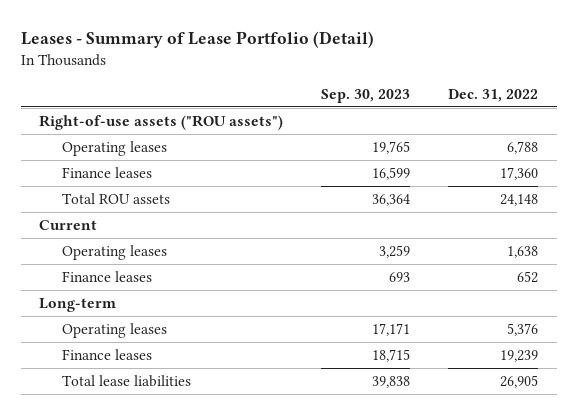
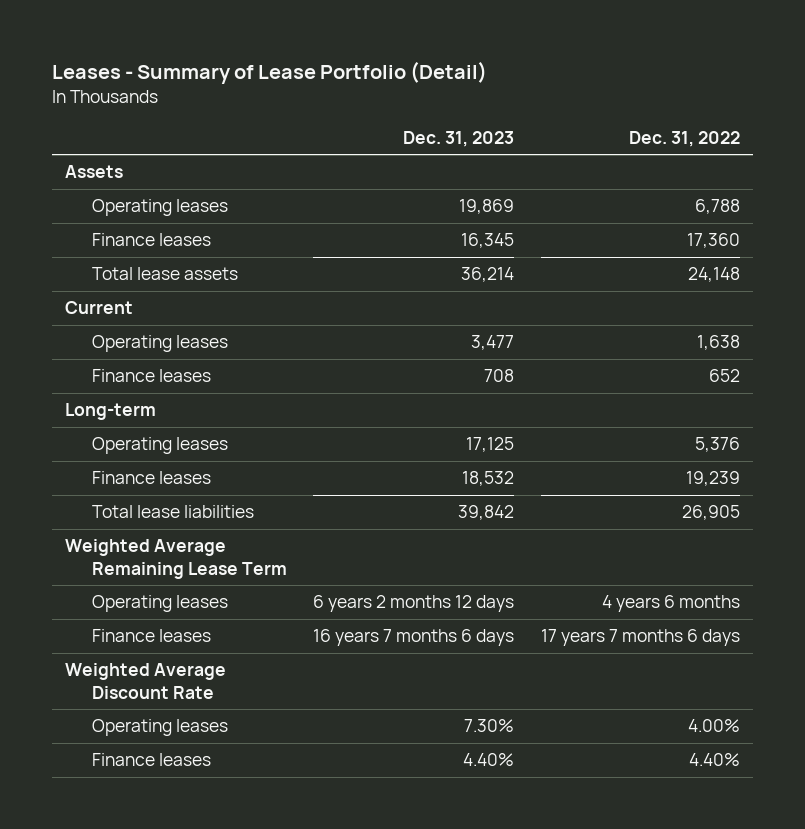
[321,88,411,103] Sep. 30, 2023 -> none
none -> [403,130,515,147] Dec. 31, 2023
[39,114,284,130] Right-of-use assets ("ROU assets") -> [65,165,124,179] Assets
[61,192,170,204] Total ROU assets -> [92,267,239,281] Total lease assets
none -> [65,539,288,579] Weighted Average Remaining Lease Term
none -> [92,595,229,613] Operating leases
none -> [92,629,212,643] Finance leases
none -> [65,663,227,699] Weighted Average Discount Rate
none -> [92,719,229,737] Operating leases
none -> [92,753,212,767] Finance leases

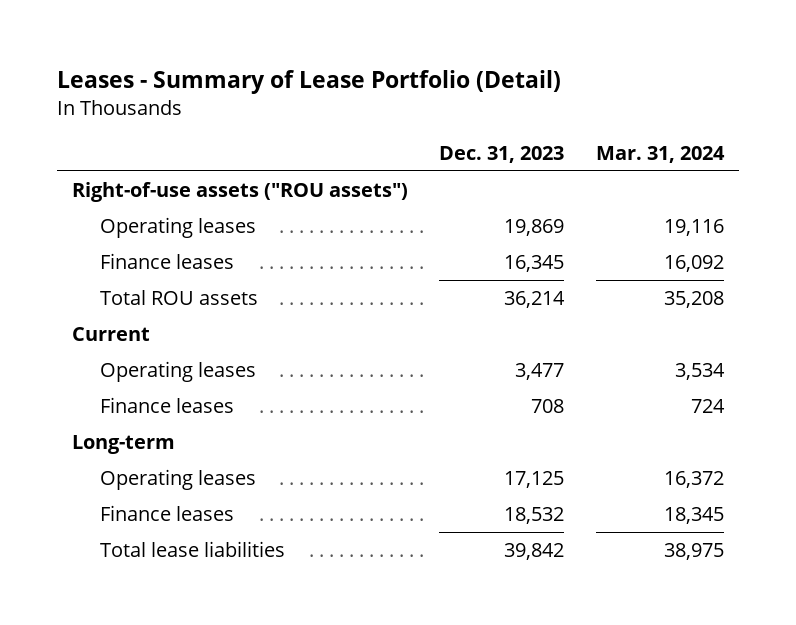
[628,130,740,147] Dec. 31, 2022 -> none
none -> [595,145,725,163] Mar. 31, 2024
[65,165,124,179] Assets -> [72,181,409,202] Right-of-use assets ("ROU assets")
[92,267,239,281] Total lease assets -> [99,289,258,305] Total ROU assets
[65,539,288,579] Weighted Average Remaining Lease Term -> none
[92,595,229,613] Operating leases -> none
[92,629,212,643] Finance leases -> none
[65,663,227,699] Weighted Average Discount Rate -> none
[92,719,229,737] Operating leases -> none
[92,753,212,767] Finance leases -> none

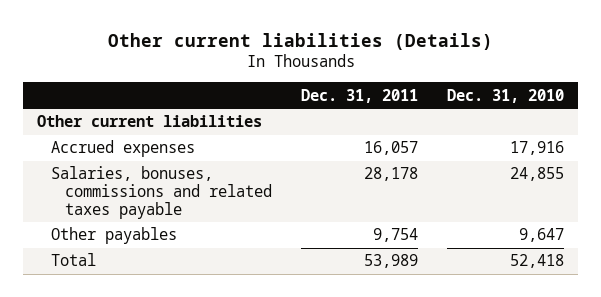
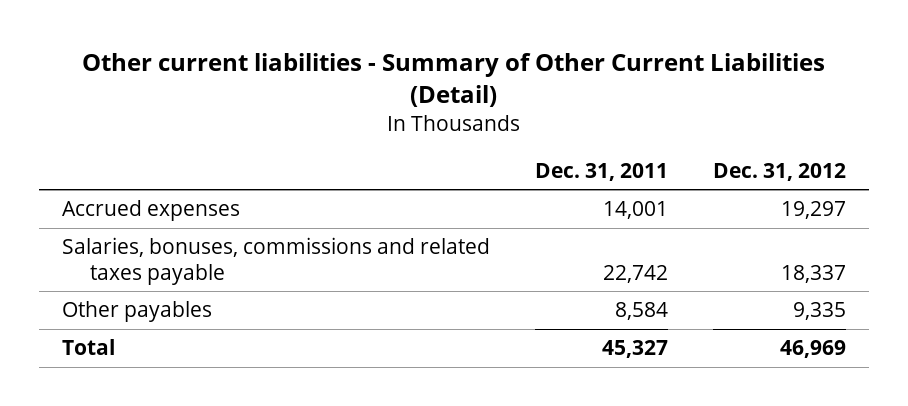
[107,32,493,50] Other current liabilities (Details) -> [82,53,826,108] Other current liabilities - Summary of Other Current Liabilities (Detail)
[446,88,564,103] Dec. 31, 2010 -> none
none -> [713,162,847,181] Dec. 31, 2012
[37,115,263,128] Other current liabilities -> none
[363,141,418,156] 16,057 -> [603,201,669,220] 14,001
[363,167,418,182] 28,178 -> [603,264,669,283] 22,742
[372,228,418,243] 9,754 -> [615,302,669,321] 8,584
[363,254,418,269] 53,989 -> [602,340,669,359] 45,327

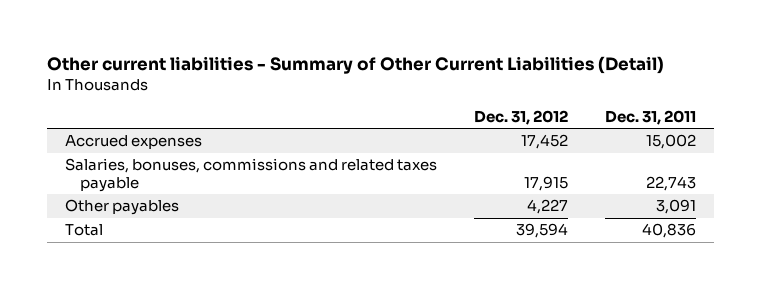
[603,201,669,220] 14,001 -> [645,134,696,150] 15,002
[781,201,847,220] 19,297 -> [520,134,568,150] 17,452
[603,264,669,283] 22,742 -> [645,175,696,191] 22,743
[781,264,847,283] 18,337 -> [523,175,568,191] 17,915
[615,302,669,321] 8,584 -> [655,199,696,215] 3,091
[793,302,847,321] 9,335 -> [526,199,568,215] 4,227
[602,340,669,359] 45,327 -> [641,223,696,239] 40,836
[780,340,847,359] 46,969 -> [515,223,568,239] 39,594

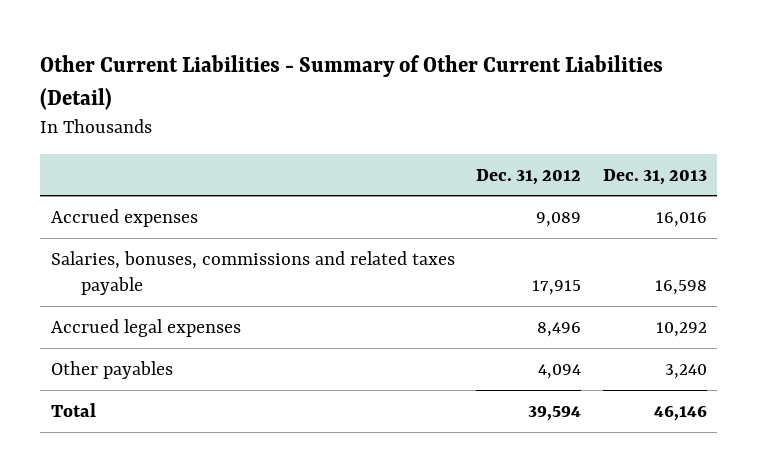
[46,55,664,74] Other current liabilities - Summary of Other Current Liabilities (Detail) -> [39,55,663,110] Other Current Liabilities - Summary of Other Current Liabilities (Detail)
[604,109,696,125] Dec. 31, 2011 -> none
none -> [602,168,707,185] Dec. 31, 2013
[520,134,568,150] 17,452 -> [536,211,582,227] 9,089
none -> [50,318,241,337] Accrued legal expenses
[526,199,568,215] 4,227 -> [538,363,582,379] 4,094

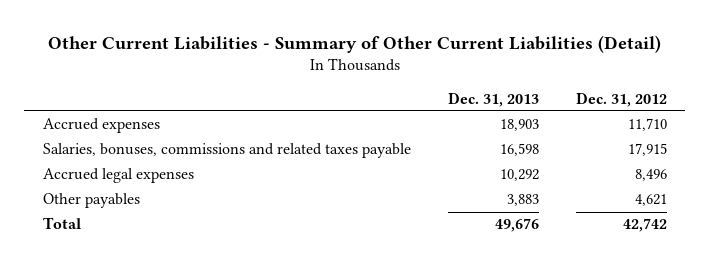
[536,211,582,227] 9,089 -> [627,118,667,132] 11,710
[655,211,707,227] 16,016 -> [499,119,539,132] 18,903
[538,363,582,379] 4,094 -> [634,194,667,207] 4,621
[664,363,707,379] 3,240 -> [506,194,539,207] 3,883
[528,405,582,421] 39,594 -> [622,218,667,233] 42,742
[653,405,707,421] 46,146 -> [494,218,539,233] 49,676

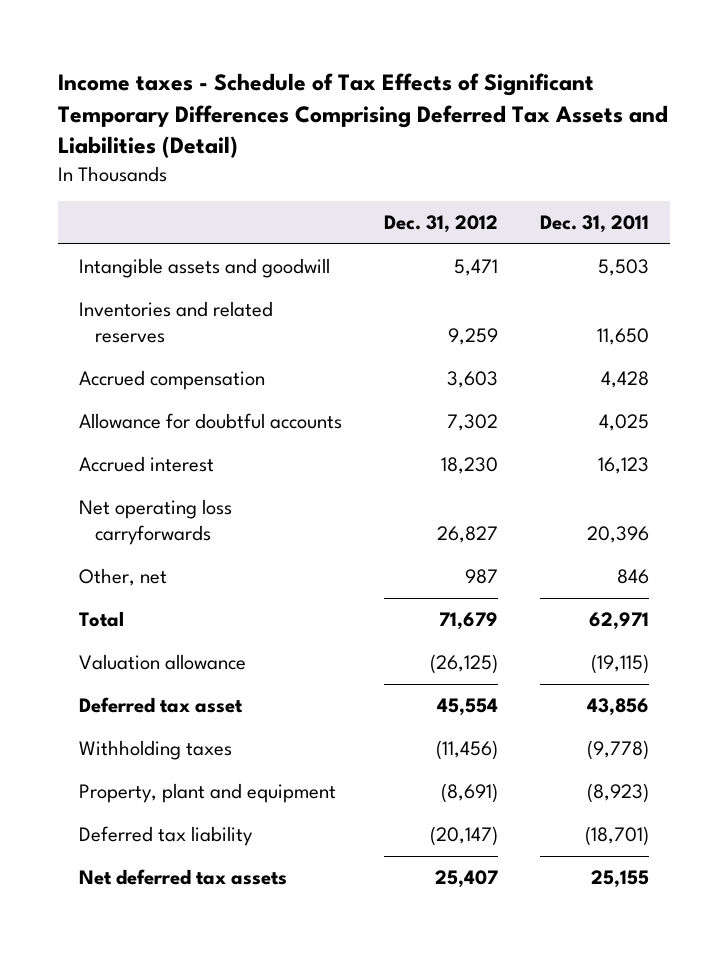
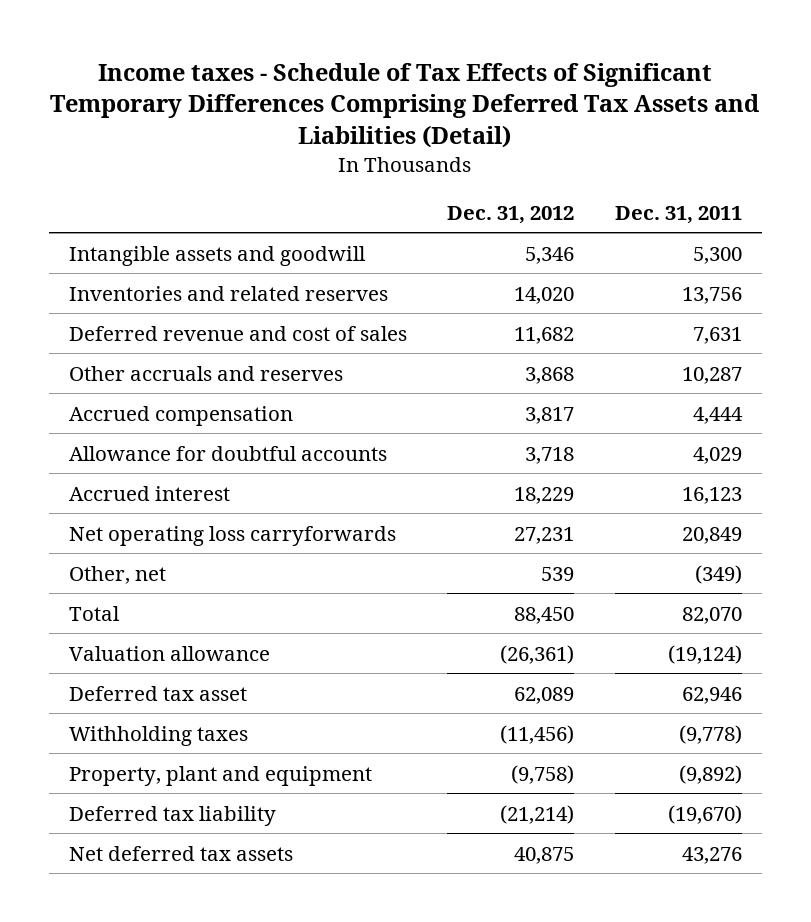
[453,259,498,277] 5,471 -> [525,246,575,264] 5,346
[597,259,649,277] 5,503 -> [692,246,742,264] 5,300
[447,328,498,346] 9,259 -> [514,286,575,304] 14,020
[596,328,649,346] 11,650 -> [681,286,742,304] 13,756
none -> [69,325,408,341] Deferred revenue and cost of sales
none -> [69,365,344,381] Other accruals and reserves
[446,371,498,389] 3,603 -> [525,406,575,424] 3,817
[600,371,649,389] 4,428 -> [692,406,743,424] 4,444
[446,414,498,432] 7,302 -> [525,446,575,464] 3,718
[598,414,649,432] 4,025 -> [692,446,742,464] 4,029
[440,457,498,475] 18,230 -> [514,486,575,504] 18,229
[436,526,498,544] 26,827 -> [514,526,575,544] 27,231
[586,526,649,544] 20,396 -> [681,526,742,544] 20,849
[464,569,498,585] 987 -> [541,566,575,581] 539
[616,569,649,585] 846 -> [694,564,742,584] (349)
[438,612,498,631] 71,679 -> [514,606,575,624] 88,450
[588,612,649,631] 62,971 -> [681,606,742,624] 82,070
[429,654,498,675] (26,125) -> [500,644,575,664] (26,361)
[590,654,649,675] (19,115) -> [667,644,742,664] (19,124)
[436,698,498,717] 45,554 -> [514,686,575,704] 62,089
[586,698,649,717] 43,856 -> [681,686,742,704] 62,946
[440,783,498,804] (8,691) -> [511,764,575,784] (9,758)
[586,783,649,804] (8,923) -> [678,764,742,784] (9,892)
[429,826,498,847] (20,147) -> [500,804,575,824] (21,214)
[584,826,649,847] (18,701) -> [667,804,742,824] (19,670)
[434,870,498,889] 25,407 -> [514,846,575,864] 40,875
[590,870,649,889] 25,155 -> [681,846,742,864] 43,276

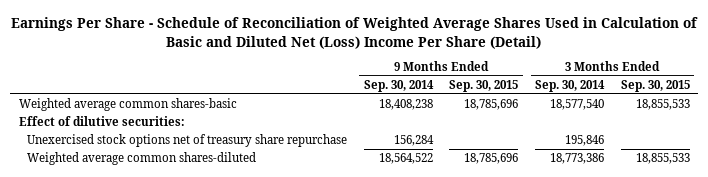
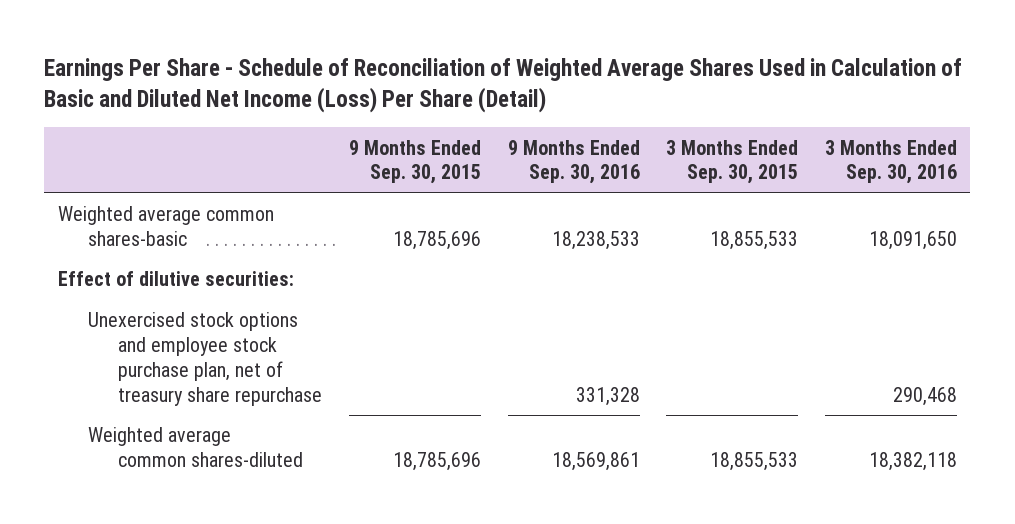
[11,17,699,49] Earnings Per Share - Schedule of Reconciliation of Weighted Average Shares Used in Calculation of Basic and Diluted Net (Loss) Income Per Share (Detail) -> [44,57,963,113] Earnings Per Share - Schedule of Reconciliation of Weighted Average Shares Used in Calculation of Basic and Diluted Net Income (Loss) Per Share (Detail)
[363,80,434,93] Sep. 30, 2014 -> none
[535,80,606,93] Sep. 30, 2014 -> none
none -> [507,139,640,185] 9 Months Ended Sep. 30, 2016
none -> [825,139,958,185] 3 Months Ended Sep. 30, 2016
[26,134,347,148] Unexercised stock options net of treasury share repurchase -> [88,312,323,407] Unexercised stock options and employee stock purchase plan, net of treasury share repurchase

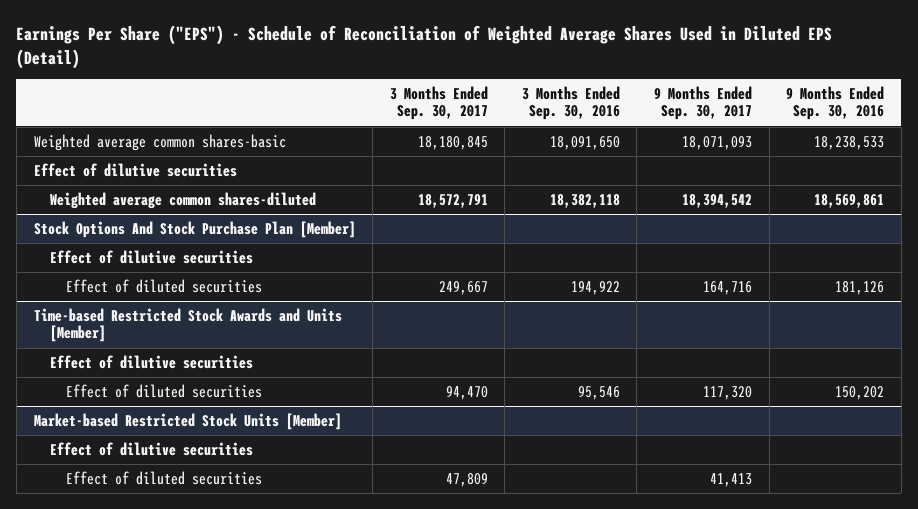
[44,57,963,113] Earnings Per Share - Schedule of Reconciliation of Weighted Average Shares Used in Calculation of Basic and Diluted Net Income (Loss) Per Share (Detail) -> [16,25,833,69] Earnings Per Share ("EPS") - Schedule of Reconciliation of Weighted Average Shares Used in Diluted EPS (Detail)
[349,139,482,185] 9 Months Ended Sep. 30, 2015 -> none
[666,139,799,185] 3 Months Ended Sep. 30, 2015 -> none
none -> [389,85,488,121] 3 Months Ended Sep. 30, 2017
none -> [653,85,752,121] 9 Months Ended Sep. 30, 2017
[88,312,323,407] Unexercised stock options and employee stock purchase plan, net of treasury share repurchase -> none
[57,271,294,287] Effect of dilutive securities: -> [33,162,237,177] Effect of dilutive securities
none -> [33,220,356,238] Stock Options And Stock Purchase Plan [Member]
none -> [49,249,253,264] Effect of dilutive securities
none -> [66,278,263,293] Effect of diluted securities
none -> [33,307,342,343] Time-based Restricted Stock Awards and Units [Member]
none -> [49,354,253,369] Effect of dilutive securities
none -> [66,383,263,398] Effect of diluted securities
none -> [33,412,342,430] Market-based Restricted Stock Units [Member]
none -> [49,441,253,456] Effect of dilutive securities
none -> [66,470,263,485] Effect of diluted securities

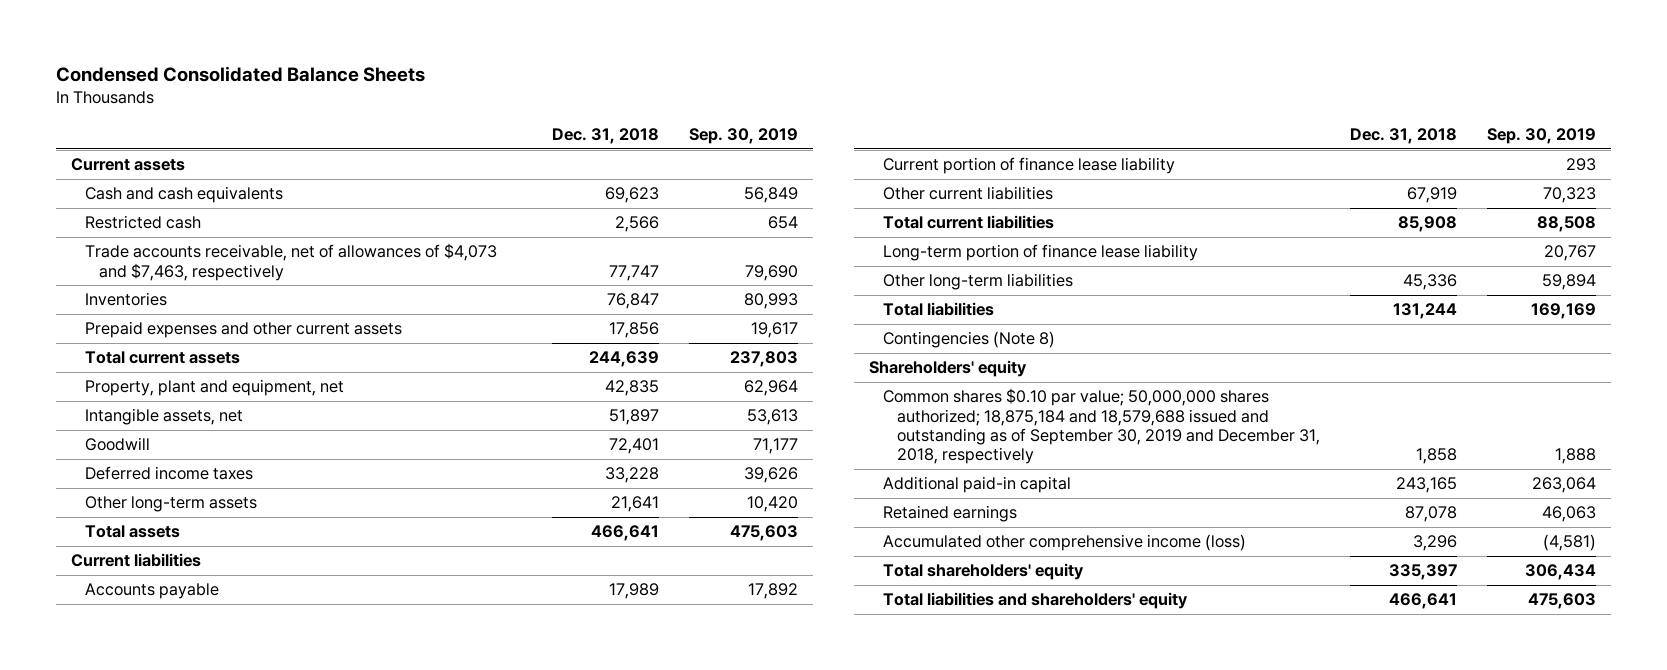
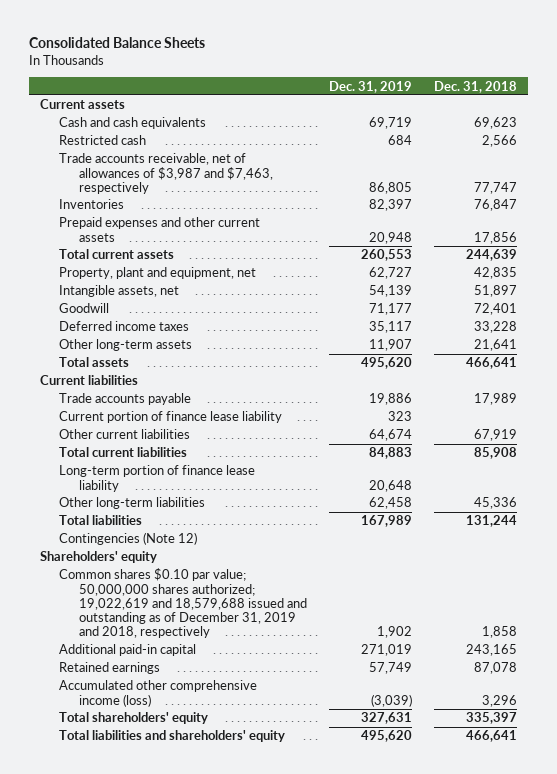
[55,66,425,83] Condensed Consolidated Balance Sheets -> [29,37,206,49] Consolidated Balance Sheets
[689,128,799,145] Sep. 30, 2019 -> none
none -> [328,80,412,93] Dec. 31, 2019
[84,243,497,281] Trade accounts receivable, net of allowances of $4,073 and $7,463, respectively -> [59,153,273,194] Trade accounts receivable, net of allowances of $3,987 and $7,463, respectively
[84,583,219,600] Accounts payable -> [59,393,192,406] Trade accounts payable
[882,331,1055,349] Contingencies (Note 8) -> [59,532,198,546] Contingencies (Note 12)
[882,388,1320,464] Common shares $0.10 par value; 50,000,000 shares authorized; 18,875,184 and 18,579,688 issued and outstanding as of September 30, 2019 and December 31, 2018, respectively -> [59,568,307,639] Common shares $0.10 par value; 50,000,000 shares authorized; 19,022,619 and 18,579,688 issued and outstanding as of December 31, 2019 and 2018, respectively

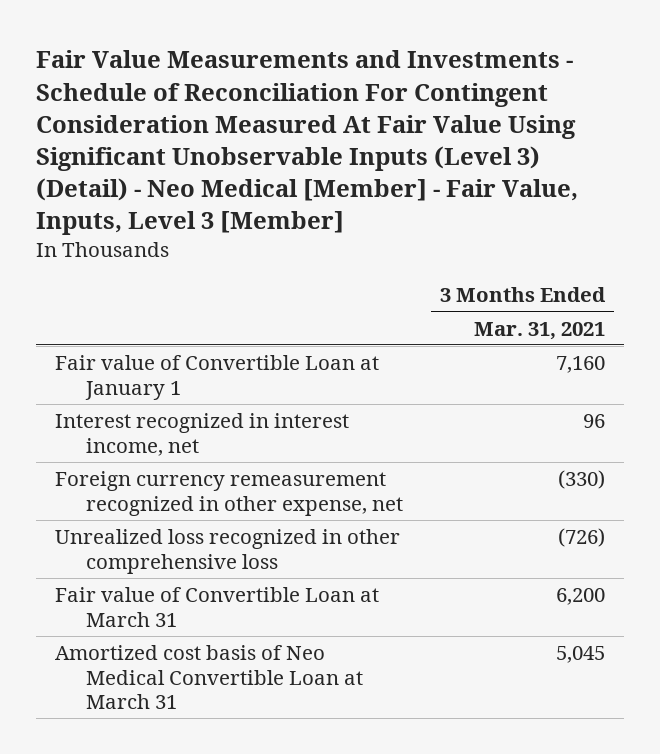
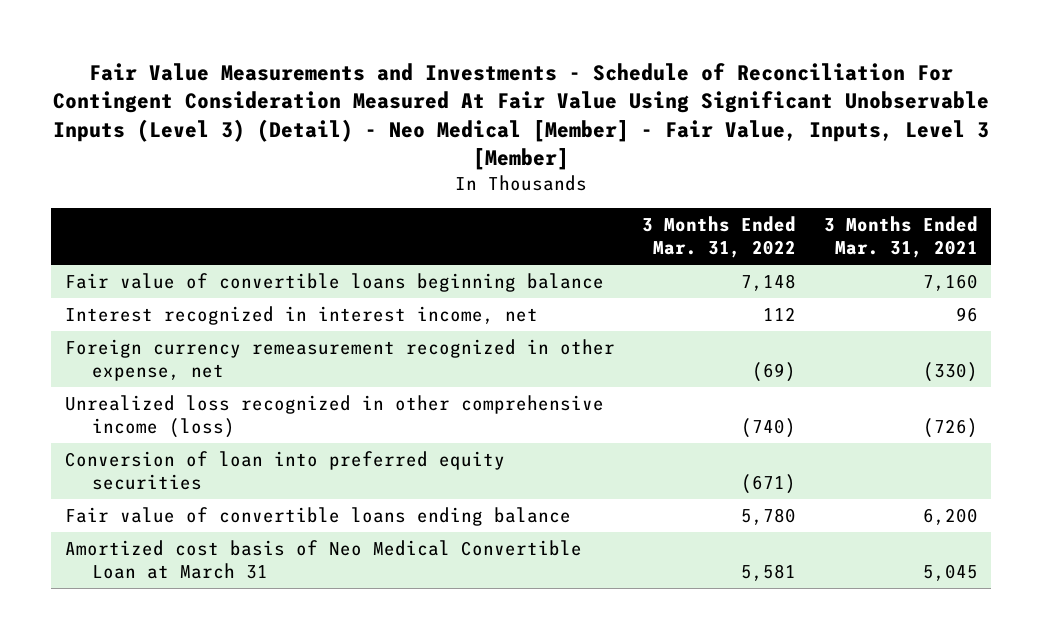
none -> [642,216,797,259] 3 Months Ended Mar. 31, 2022
[54,355,379,400] Fair value of Convertible Loan at January 1 -> [64,272,604,292] Fair value of convertible loans beginning balance
[54,529,400,574] Unrealized loss recognized in other comprehensive loss -> [64,394,604,438] Unrealized loss recognized in other comprehensive income (loss)
none -> [64,450,505,490] Conversion of loan into preferred equity securities
[54,587,379,627] Fair value of Convertible Loan at March 31 -> [64,506,571,526] Fair value of convertible loans ending balance

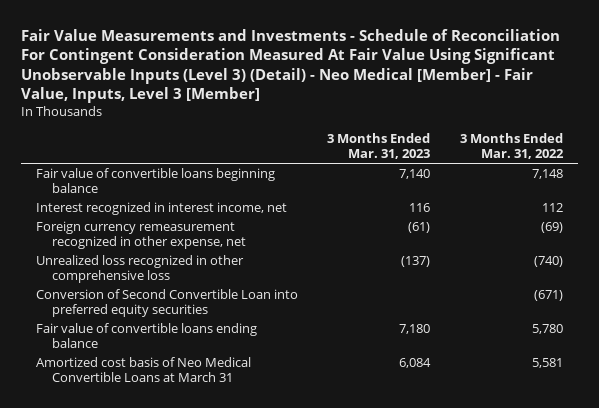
[823,216,978,259] 3 Months Ended Mar. 31, 2021 -> none
none -> [327,132,431,160] 3 Months Ended Mar. 31, 2023
[64,394,604,438] Unrealized loss recognized in other comprehensive income (loss) -> [36,254,245,284] Unrealized loss recognized in other comprehensive loss
[64,450,505,490] Conversion of loan into preferred equity securities -> [36,288,299,318] Conversion of Second Convertible Loan into preferred equity securities
[64,539,582,579] Amortized cost basis of Neo Medical Convertible Loan at March 31 -> [36,356,252,383] Amortized cost basis of Neo Medical Convertible Loans at March 31

